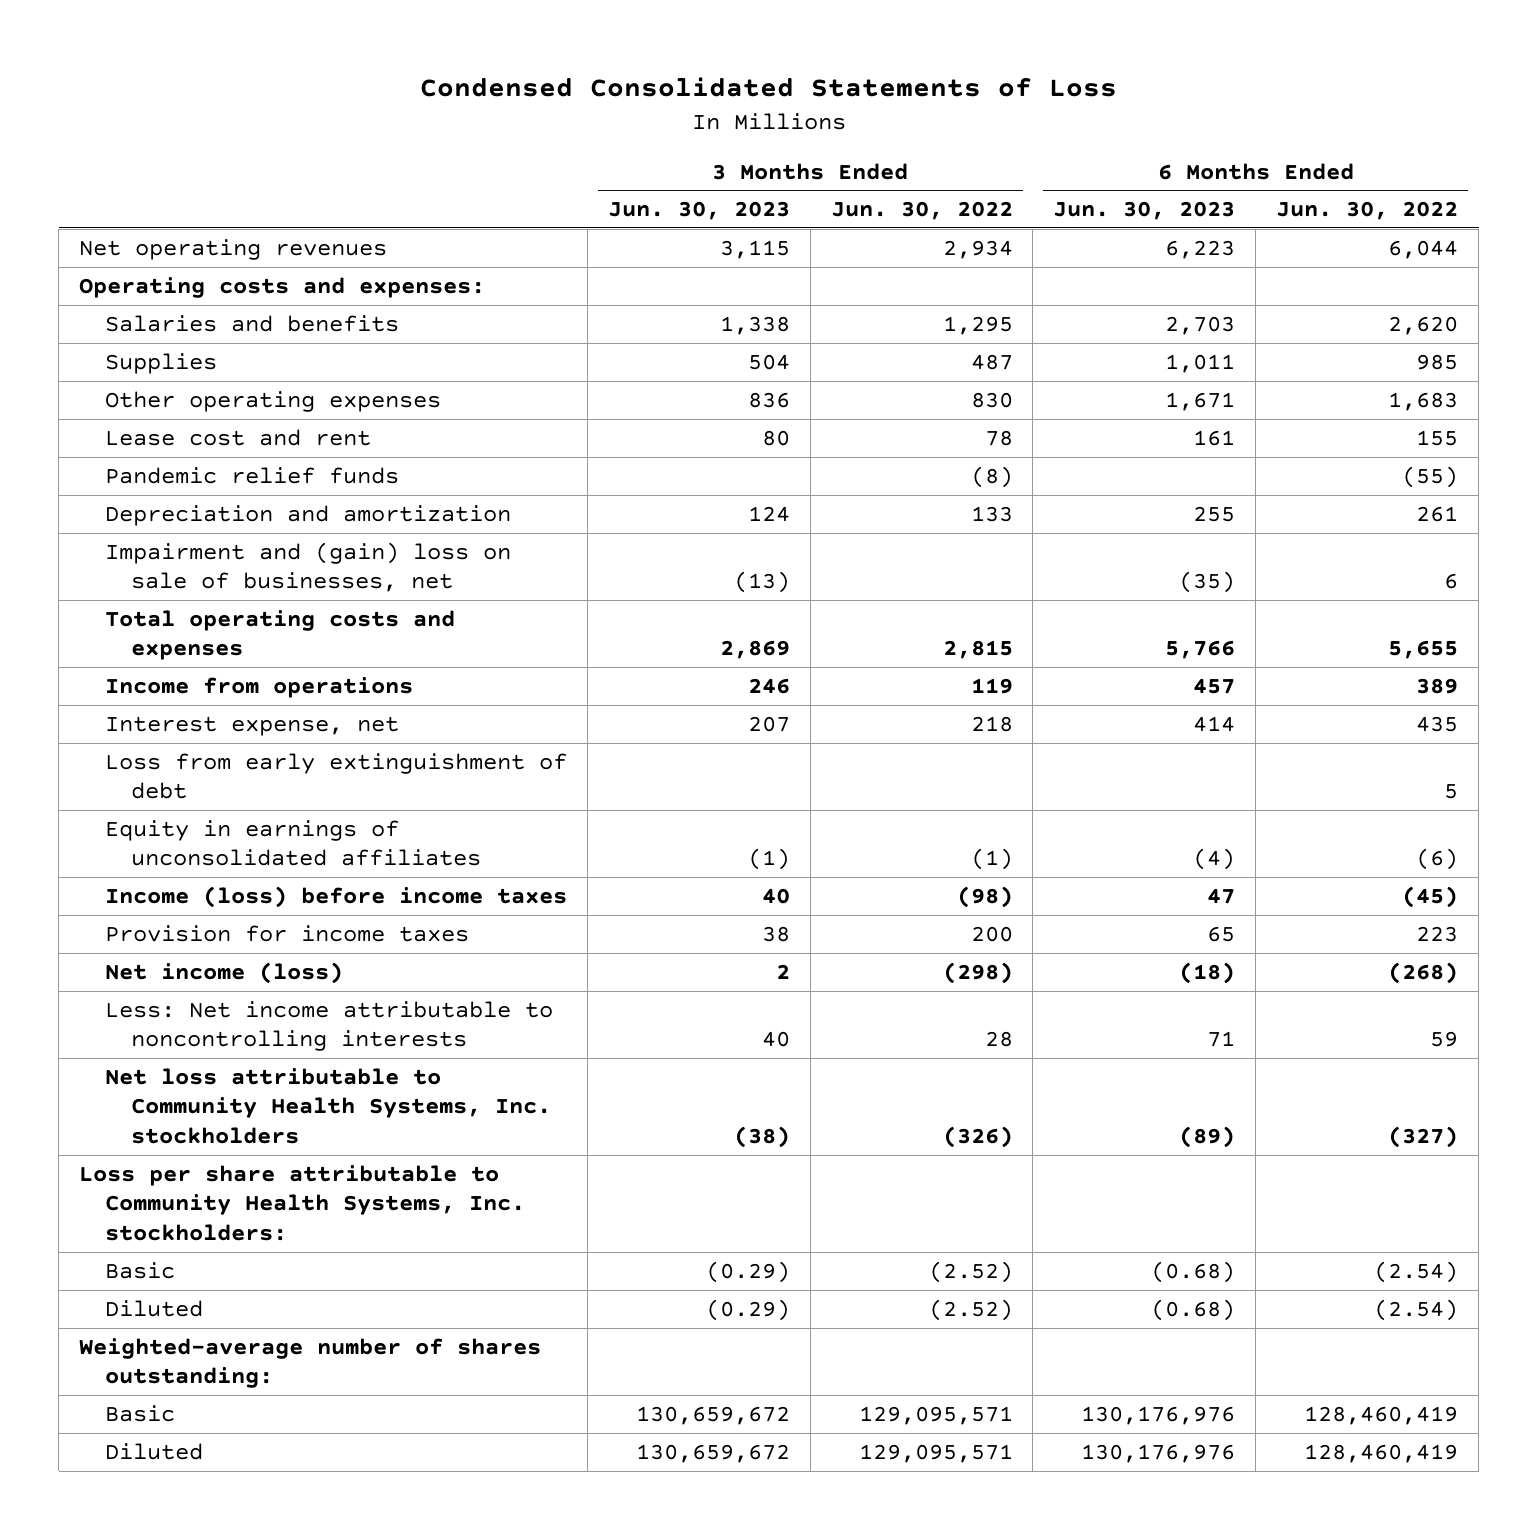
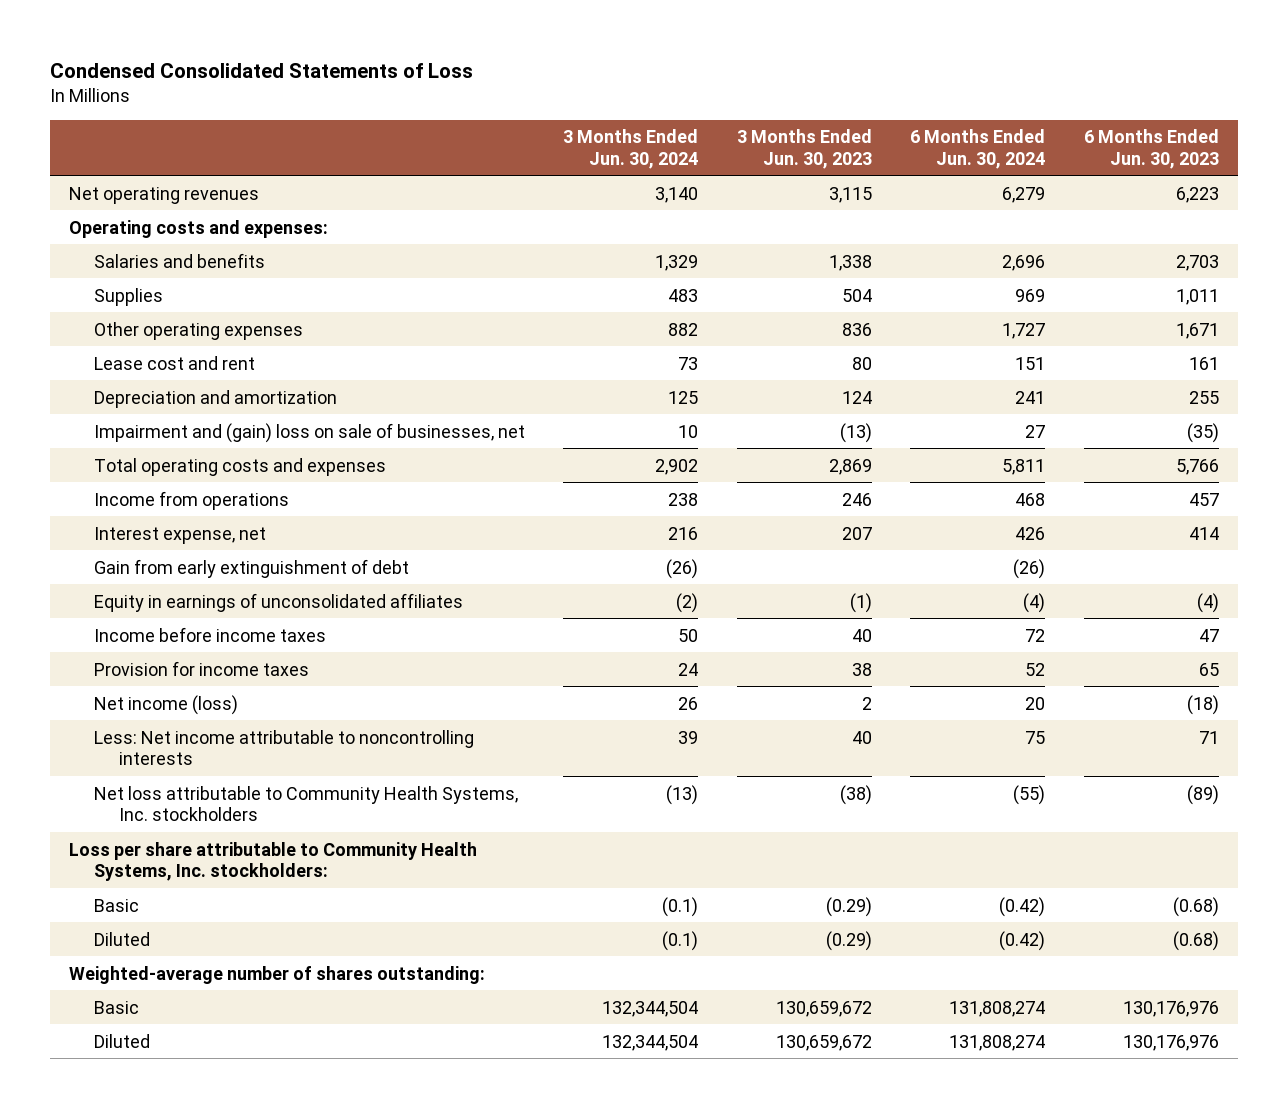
[830,201,1013,221] Jun. 30, 2022 -> none
[1276,201,1459,221] Jun. 30, 2022 -> none
none -> [563,129,699,169] 3 Months Ended Jun. 30, 2024
none -> [910,129,1046,169] 6 Months Ended Jun. 30, 2024
[104,466,399,484] Pandemic relief funds -> none
[104,752,567,800] Loss from early extinguishment of debt -> [93,558,409,578] Gain from early extinguishment of debt
[104,885,567,908] Income (loss) before income taxes -> [93,626,326,642] Income before income taxes

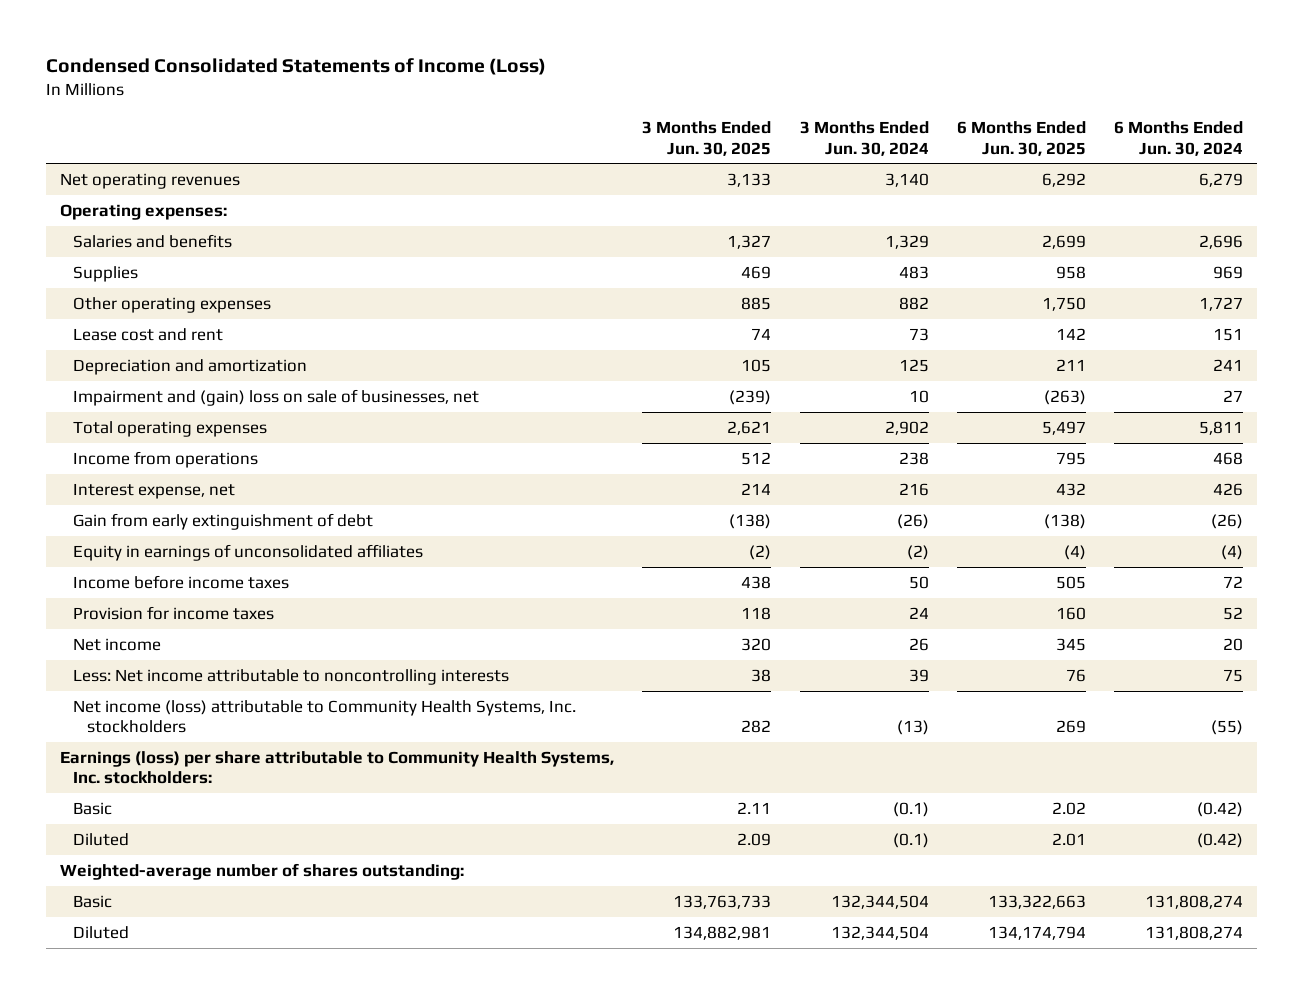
[49,62,473,78] Condensed Consolidated Statements of Loss -> [45,58,546,76] Condensed Consolidated Statements of Income (Loss)
[736,129,872,169] 3 Months Ended Jun. 30, 2023 -> none
[1083,129,1219,169] 6 Months Ended Jun. 30, 2023 -> none
none -> [642,121,772,156] 3 Months Ended Jun. 30, 2025
none -> [957,121,1087,156] 6 Months Ended Jun. 30, 2025
[68,219,328,238] Operating costs and expenses: -> [60,203,228,220] Operating expenses:
[93,457,386,476] Total operating costs and expenses -> [73,420,268,437] Total operating expenses
[93,694,238,715] Net income (loss) -> [73,637,162,651] Net income
[93,785,518,821] Net loss attributable to Community Health Systems, Inc. stockholders -> [73,699,577,734] Net income (loss) attributable to Community Health Systems, Inc. stockholders
[68,841,477,881] Loss per share attributable to Community Health Systems, Inc. stockholders: -> [60,750,615,785] Earnings (loss) per share attributable to Community Health Systems, Inc. stockholders:

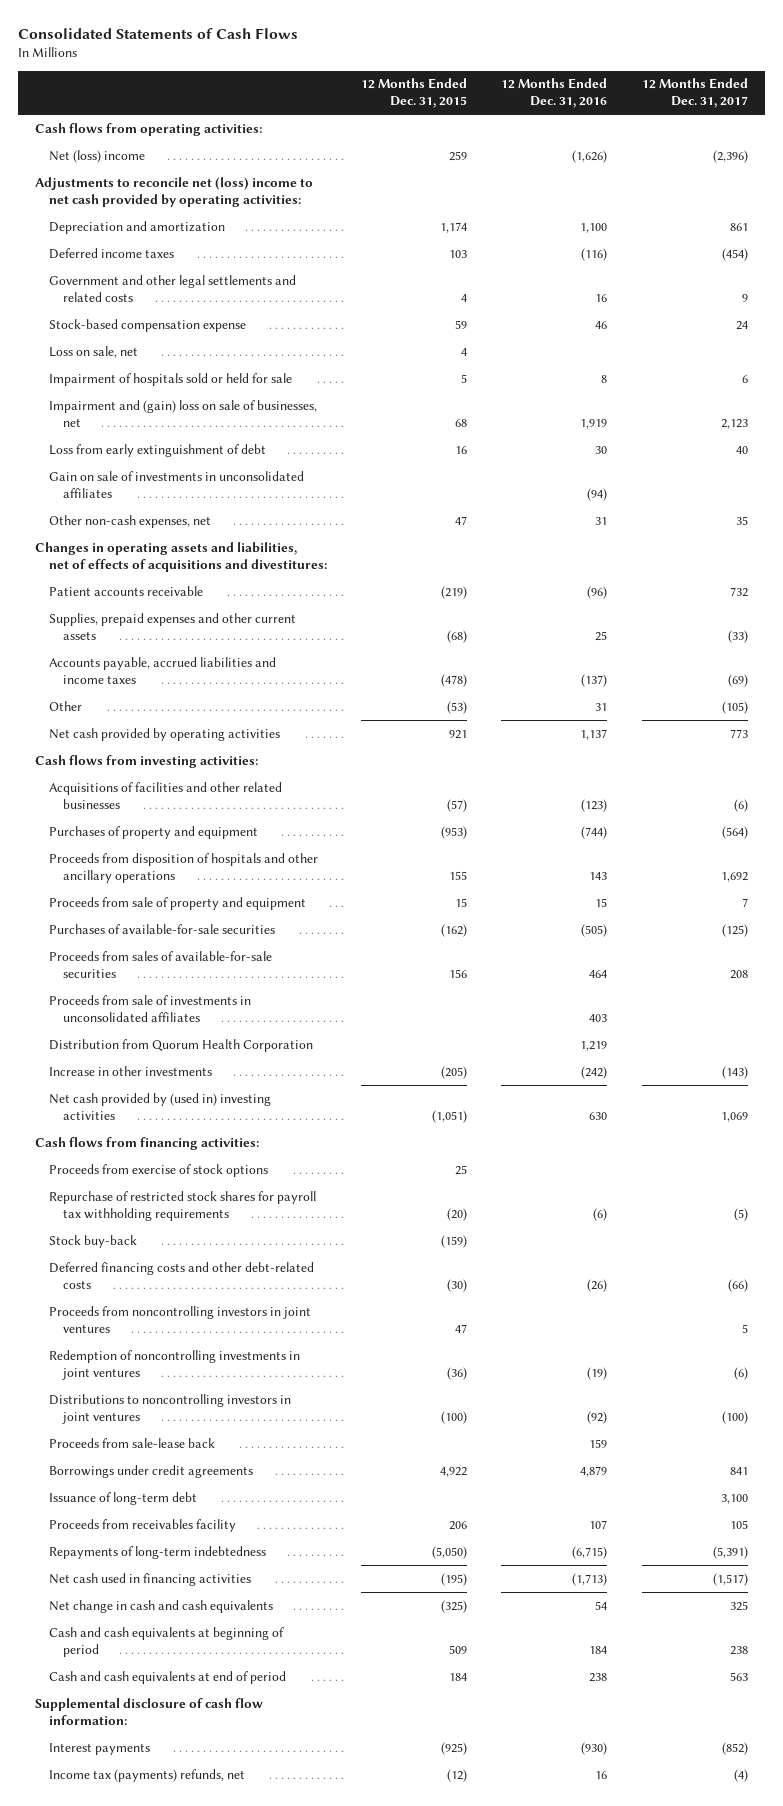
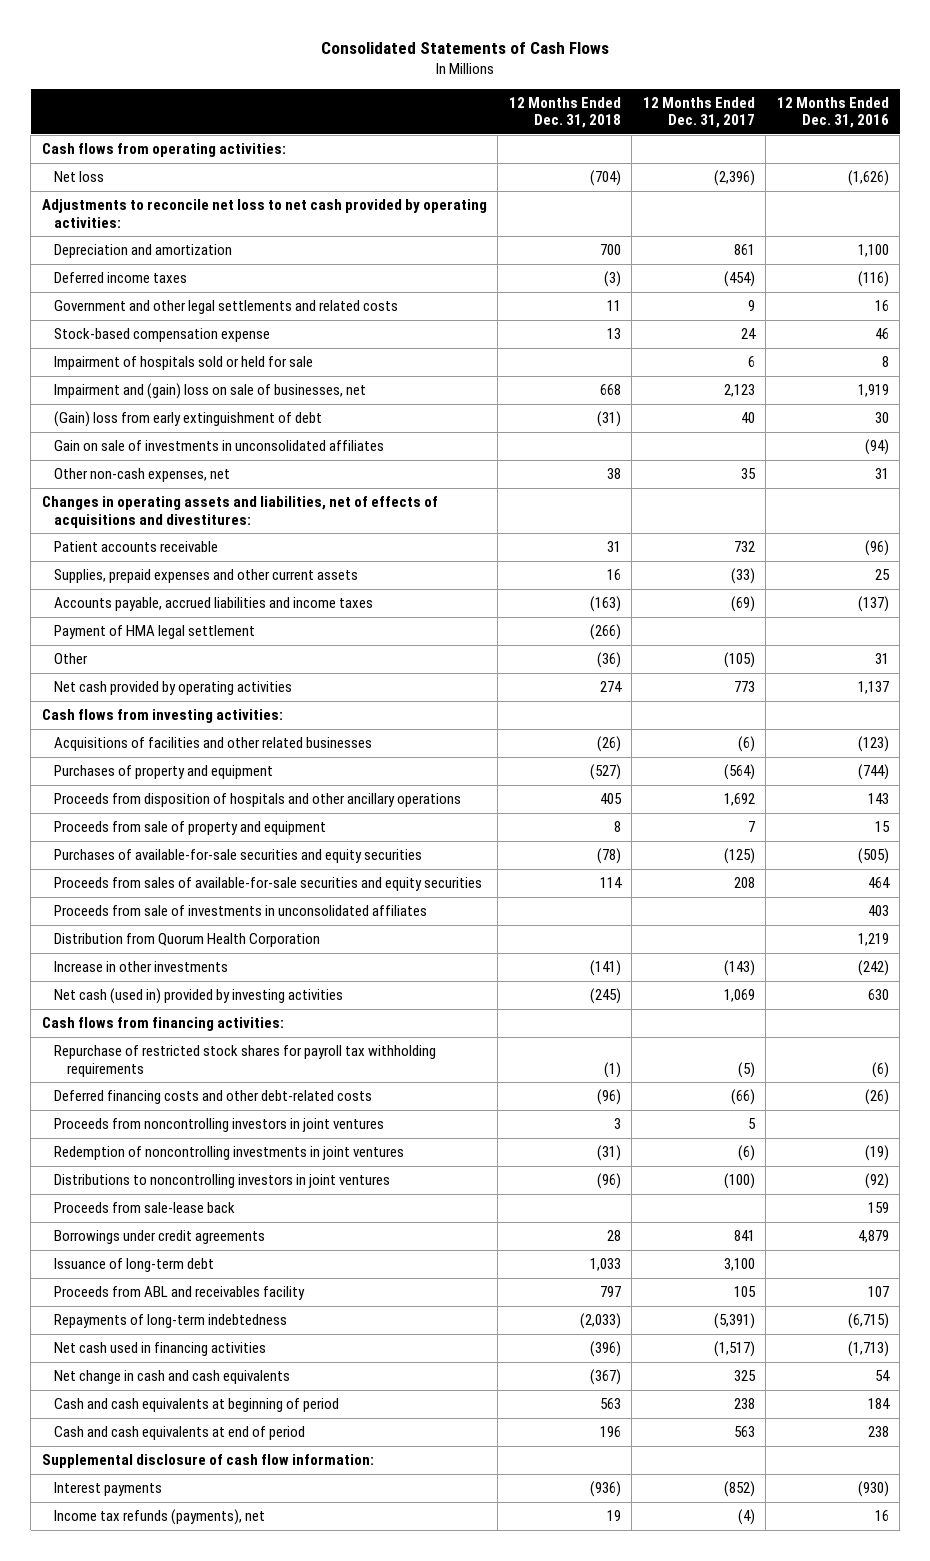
[361,78,468,109] 12 Months Ended Dec. 31, 2015 -> none
none -> [508,96,621,129] 12 Months Ended Dec. 31, 2018
[48,149,145,163] Net (loss) income -> [54,171,105,183] Net loss
[35,176,314,207] Adjustments to reconcile net (loss) income to net cash provided by operating activities: -> [41,199,487,228] Adjustments to reconcile net loss to net cash provided by operating activities:
[48,345,138,358] Loss on sale, net -> none
[48,443,266,457] Loss from early extinguishment of debt -> [54,411,323,428] (Gain) loss from early extinguishment of debt
none -> [54,625,256,640] Payment of HMA legal settlement
[48,923,275,934] Purchases of available-for-sale securities -> [54,849,423,864] Purchases of available-for-sale securities and equity securities
[48,950,272,978] Proceeds from sales of available-for-sale securities -> [54,877,483,892] Proceeds from sales of available-for-sale securities and equity securities
[48,1092,271,1120] Net cash provided by (used in) investing activities -> [54,988,344,1005] Net cash (used in) provided by investing activities
[48,1163,268,1177] Proceeds from exercise of stock options -> none
[48,1234,137,1248] Stock buy-back -> none
[48,1518,236,1532] Proceeds from receivables facility -> [54,1286,306,1301] Proceeds from ABL and receivables facility
[48,1768,245,1782] Income tax (payments) refunds, net -> [54,1509,266,1526] Income tax refunds (payments), net

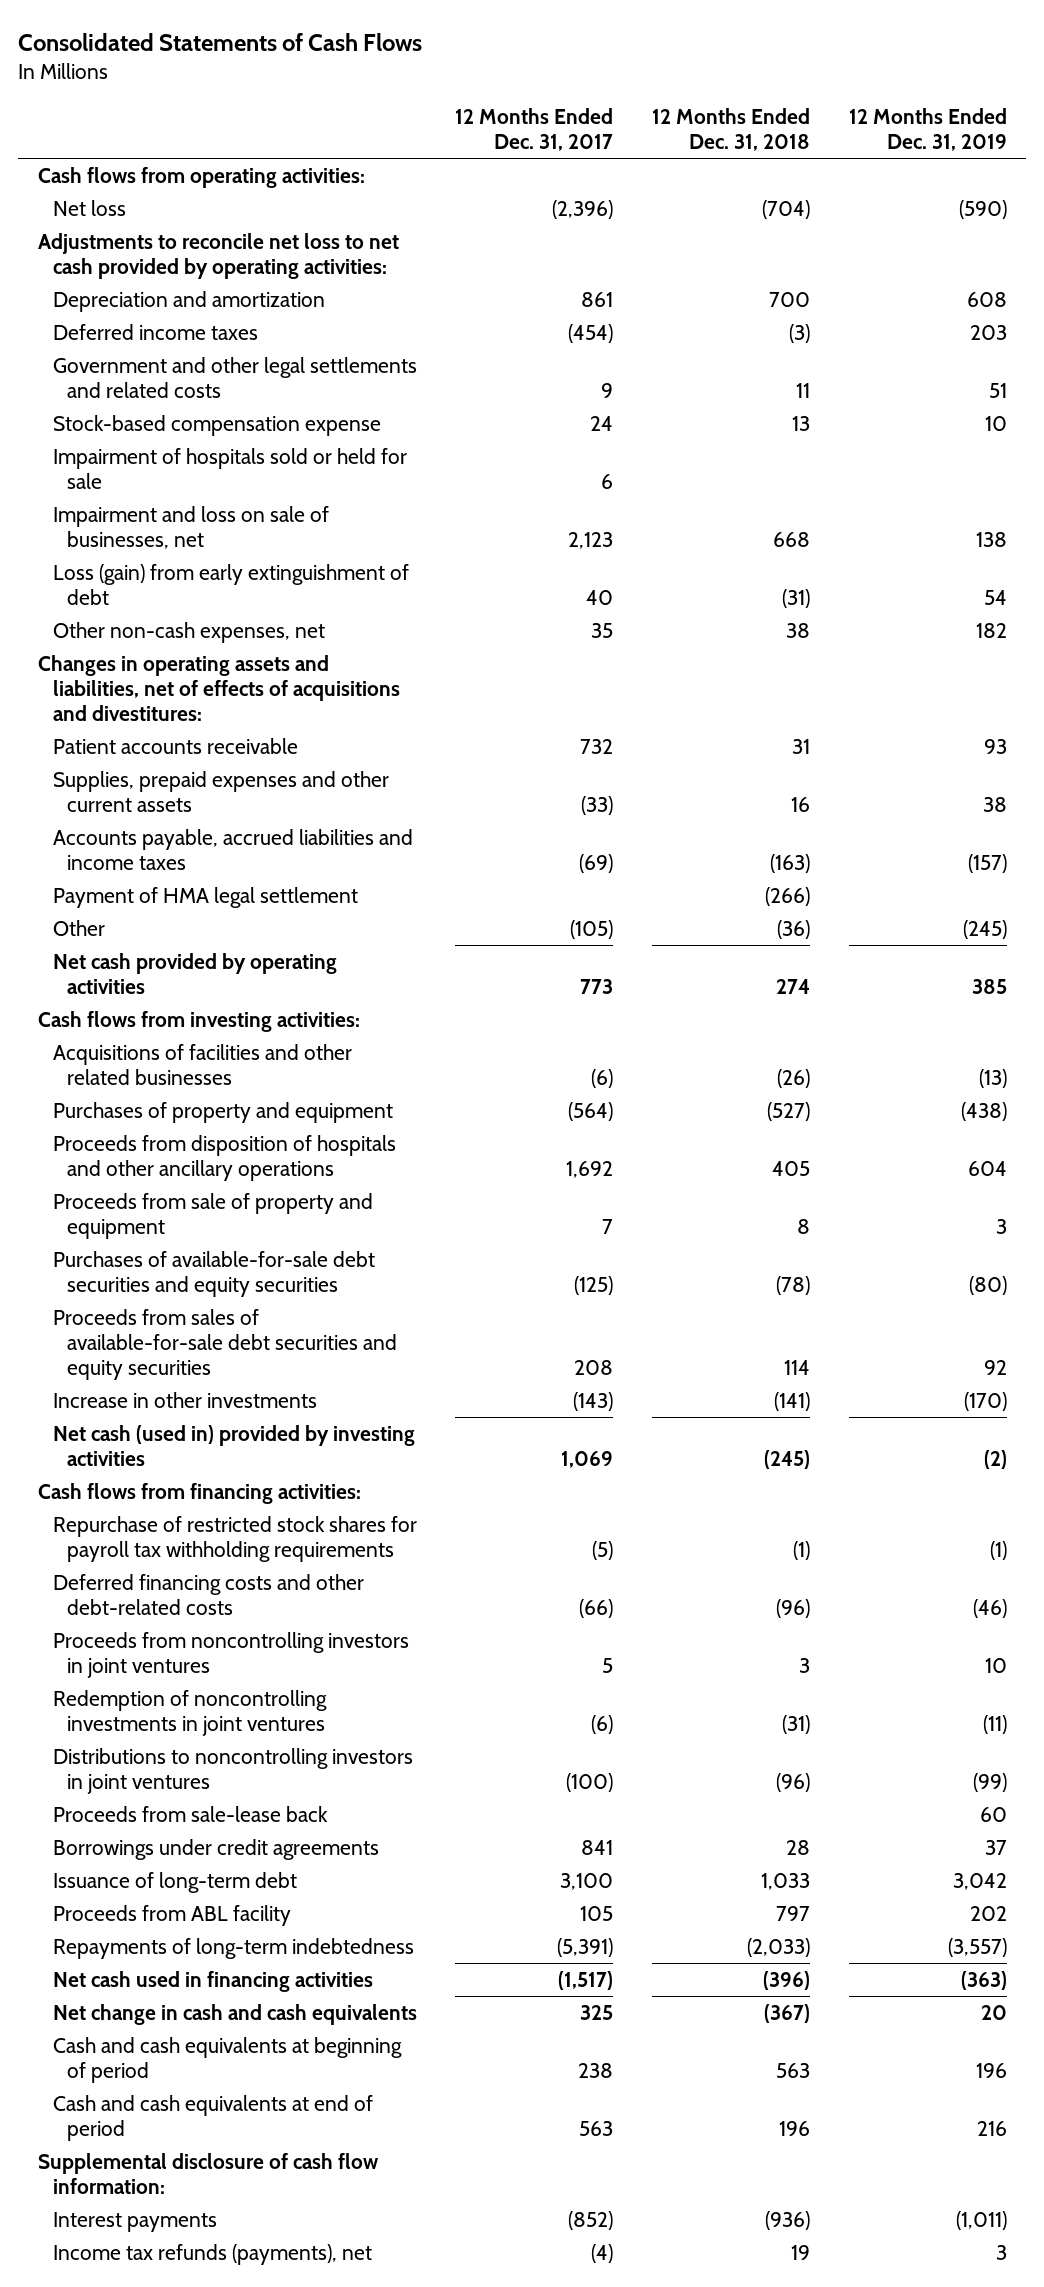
[776,96,889,129] 12 Months Ended Dec. 31, 2016 -> none
none -> [848,107,1007,152] 12 Months Ended Dec. 31, 2019
[54,440,385,452] Gain on sale of investments in unconsolidated affiliates -> none
[54,383,367,400] Impairment and (gain) loss on sale of businesses, net -> [52,505,329,549] Impairment and loss on sale of businesses, net
[54,411,323,428] (Gain) loss from early extinguishment of debt -> [52,563,409,605] Loss (gain) from early extinguishment of debt
[54,905,428,917] Proceeds from sale of investments in unconsolidated affiliates -> none
[54,933,321,948] Distribution from Quorum Health Corporation -> none
[54,849,423,864] Purchases of available-for-sale securities and equity securities -> [52,1250,375,1297] Purchases of available-for-sale debt securities and equity securities
[54,877,483,892] Proceeds from sales of available-for-sale securities and equity securities -> [52,1308,398,1380] Proceeds from sales of available-for-sale debt securities and equity securities
[54,1286,306,1301] Proceeds from ABL and receivables facility -> [52,1904,291,1926] Proceeds from ABL facility

